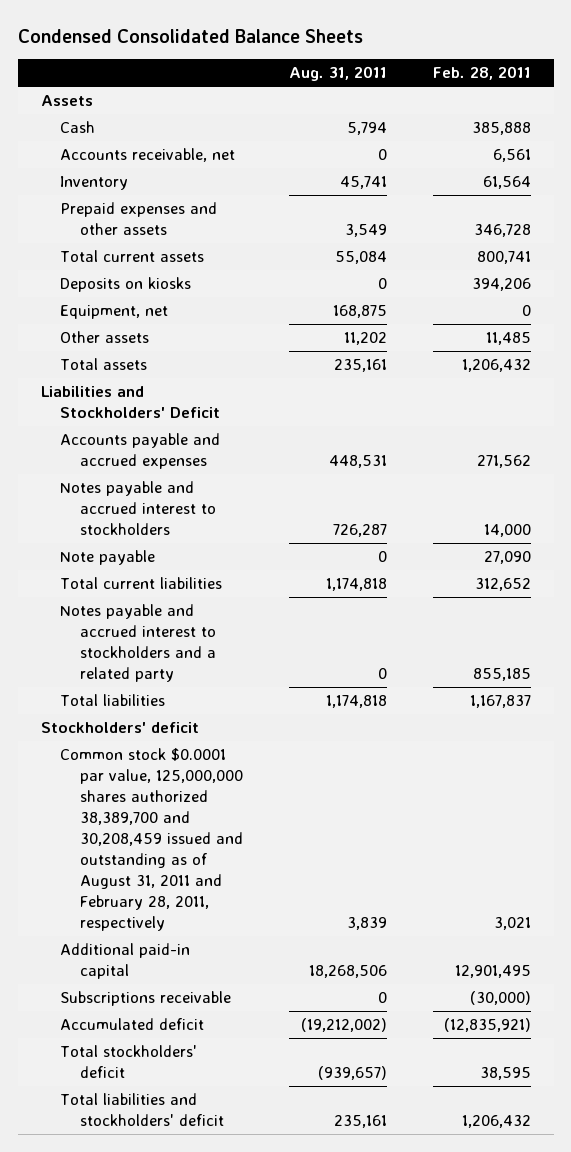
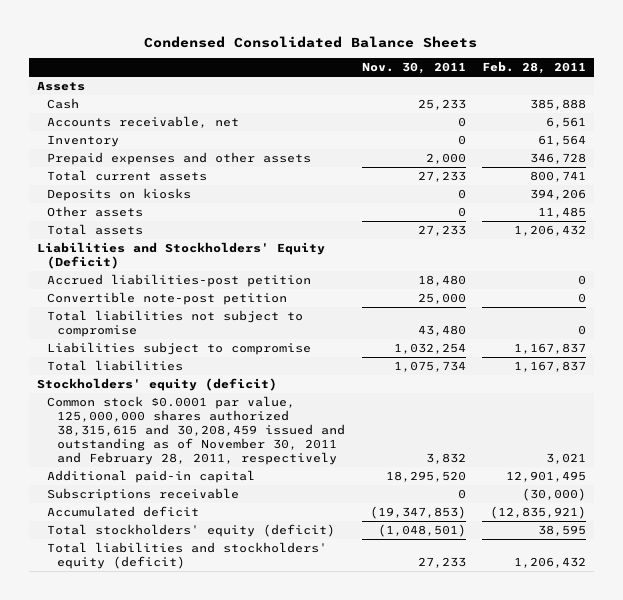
[288,66,387,82] Aug. 31, 2011 -> none
none -> [361,62,466,75] Nov. 30, 2011
[60,304,169,319] Equipment, net -> none
[60,432,221,469] Accounts payable and accrued expenses -> none
[60,480,216,536] Notes payable and accrued interest to stockholders -> none
[60,549,156,565] Note payable -> none
[60,576,223,589] Total current liabilities -> none
[60,603,216,683] Notes payable and accrued interest to stockholders and a related party -> none
[40,385,221,418] Liabilities and Stockholders' Deficit -> [36,242,325,270] Liabilities and Stockholders' Equity (Deficit)
none -> [47,274,312,288] Accrued liabilities-post petition
none -> [47,292,288,306] Convertible note-post petition
none -> [47,310,304,338] Total liabilities not subject to compromise
none -> [47,342,312,356] Liabilities subject to compromise
[40,721,199,733] Stockholders' deficit -> [36,378,277,392] Stockholders' equity (deficit)
[60,747,243,932] Common stock $0.0001 par value, 125,000,000 shares authorized 38,389,700 and 30,208,459 issued and outstanding as of August 31, 2011 and February 28, 2011, respectively -> [47,396,346,466] Common stock $0.0001 par value, 125,000,000 shares authorized 38,315,615 and 30,208,459 issued and outstanding as of November 30, 2011 and February 28, 2011, respectively
[60,1044,198,1078] Total stockholders' deficit -> [47,524,336,538] Total stockholders' equity (deficit)
[60,1092,224,1126] Total liabilities and stockholders' deficit -> [47,542,328,570] Total liabilities and stockholders' equity (deficit)

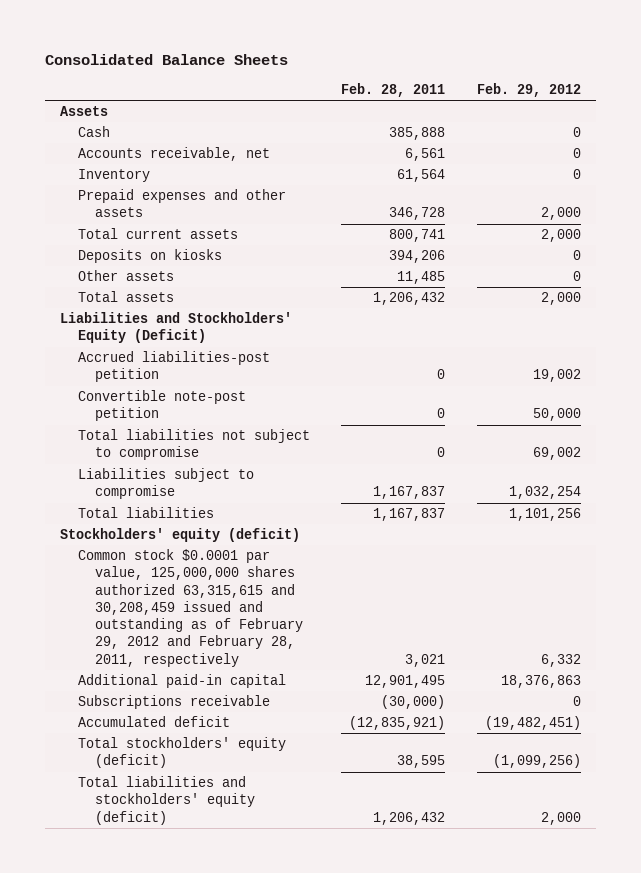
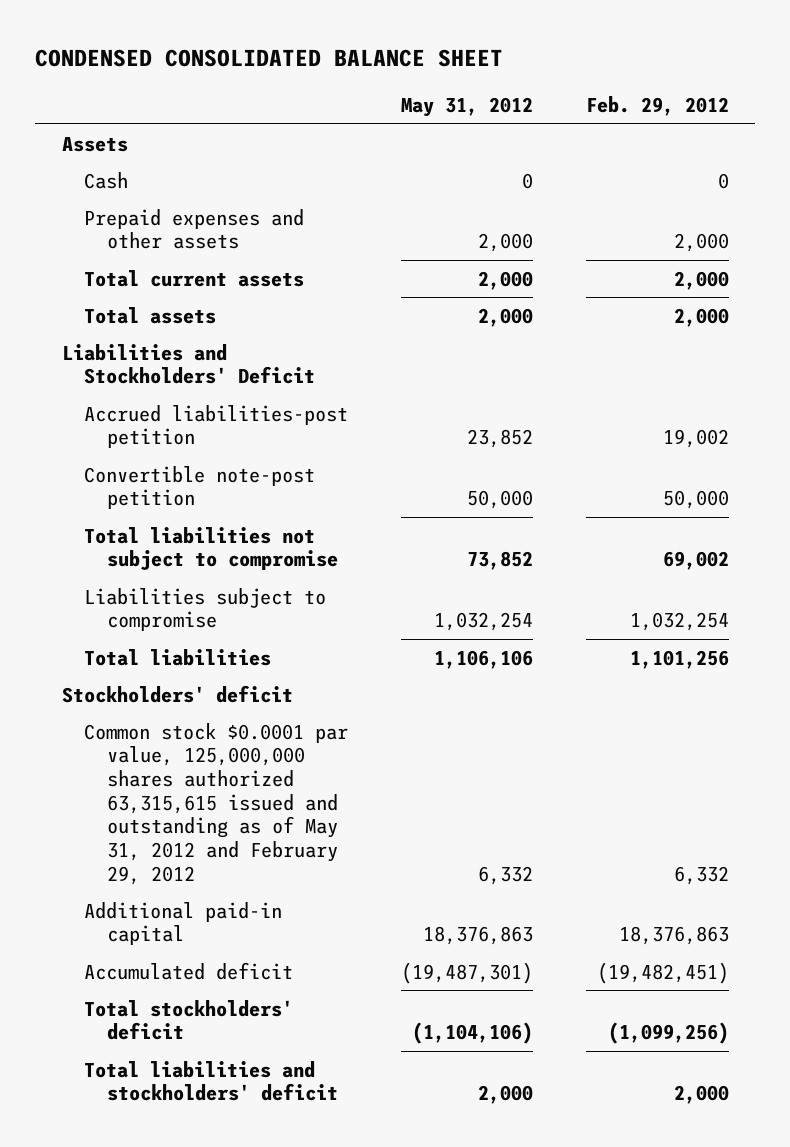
[44,54,288,66] Consolidated Balance Sheets -> [35,49,504,68] CONDENSED CONSOLIDATED BALANCE SHEET
[341,82,446,97] Feb. 28, 2011 -> none
none -> [401,96,534,117] May 31, 2012
[77,147,270,162] Accounts receivable, net -> none
[77,169,150,183] Inventory -> none
[77,249,222,264] Deposits on kiosks -> none
[77,270,174,282] Other assets -> none
[60,312,293,344] Liabilities and Stockholders' Equity (Deficit) -> [61,343,316,385] Liabilities and Stockholders' Deficit
[60,528,301,543] Stockholders' equity (deficit) -> [61,684,293,703] Stockholders' deficit
[77,549,303,667] Common stock $0.0001 par value, 125,000,000 shares authorized 63,315,615 and 30,208,459 issued and outstanding as of February 29, 2012 and February 28, 2011, respectively -> [84,722,349,885] Common stock $0.0001 par value, 125,000,000 shares authorized 63,315,615 issued and outstanding as of May 31, 2012 and February 29, 2012
[77,695,270,710] Subscriptions receivable -> none
[77,737,286,769] Total stockholders' equity (deficit) -> [84,999,294,1041] Total stockholders' deficit
[77,776,255,825] Total liabilities and stockholders' equity (deficit) -> [84,1060,338,1102] Total liabilities and stockholders' deficit

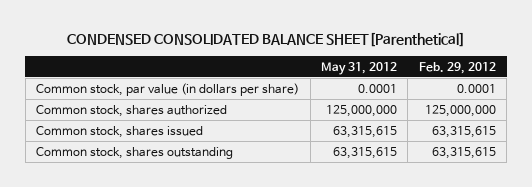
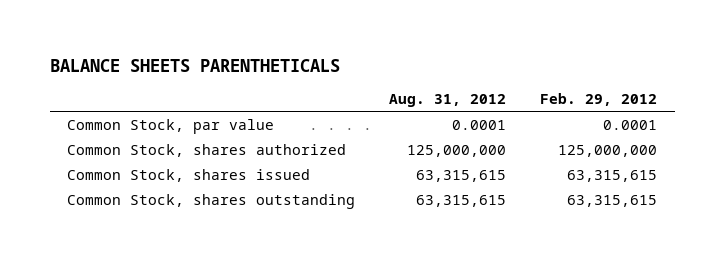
[66,31,465,47] CONDENSED CONSOLIDATED BALANCE SHEET[Parenthetical] -> [49,59,340,73] BALANCE SHEETS PARENTHETICALS
[320,61,397,75] May 31, 2012 -> none
none -> [389,94,507,108] Aug. 31, 2012
[36,82,300,96] Common stock, par value (in dollars per share) -> [66,118,274,134] Common Stock, par value
[36,104,228,117] Common stock, shares authorized -> [66,143,346,157] Common Stock, shares authorized
[36,125,204,138] Common stock, shares issued -> [66,168,310,182] Common Stock, shares issued
[36,146,234,159] Common stock, shares outstanding -> [66,193,355,209] Common Stock, shares outstanding

